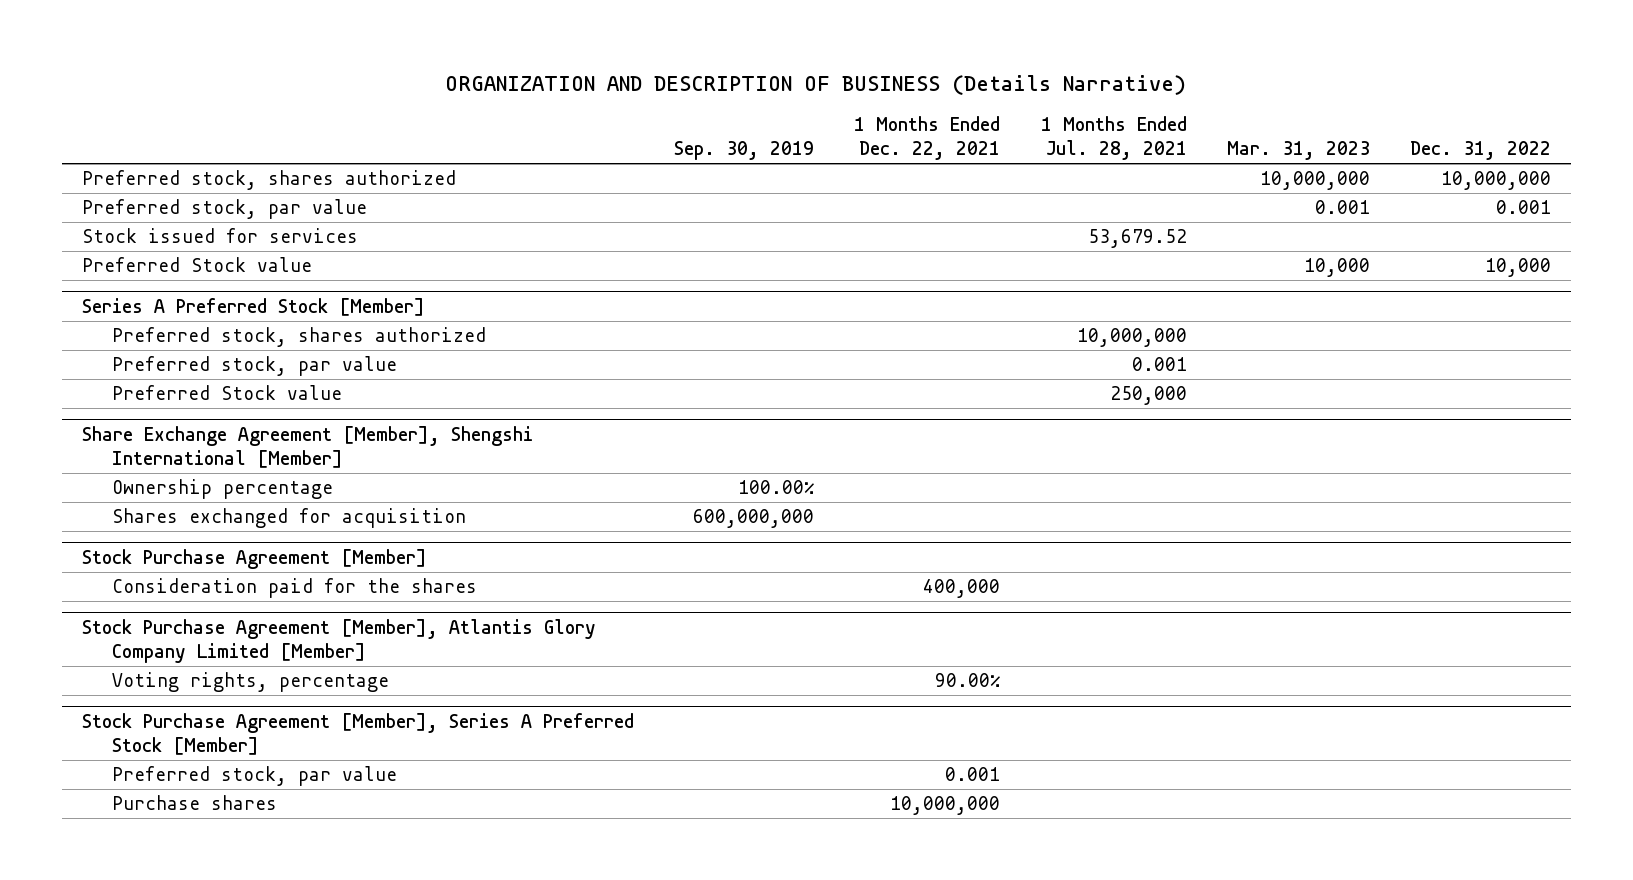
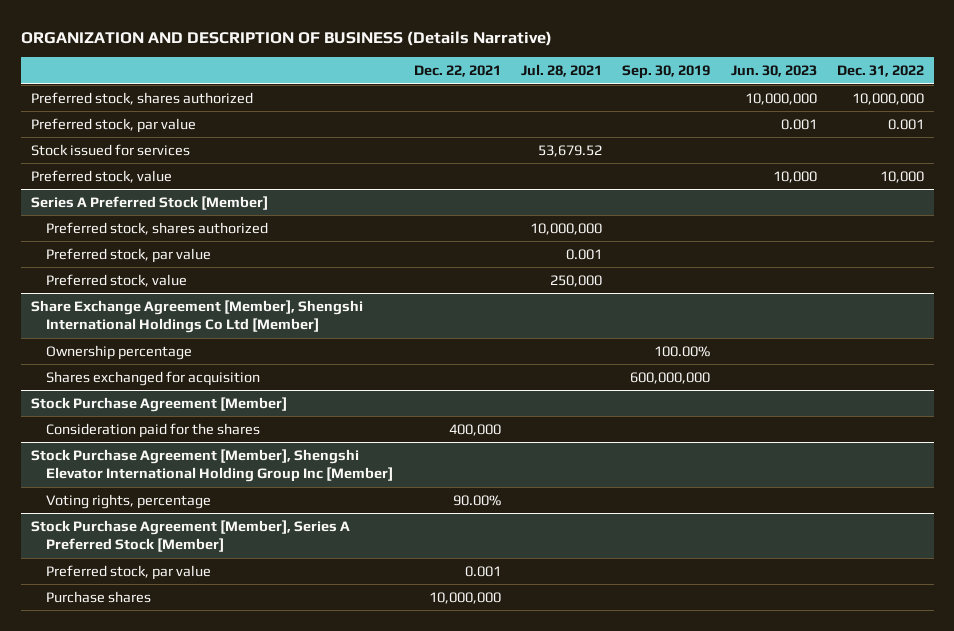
[854,116,1001,160] 1 Months Ended Dec. 22, 2021 -> none
[1040,116,1187,160] 1 Months Ended Jul. 28, 2021 -> none
[1226,140,1370,160] Mar. 31, 2023 -> none
none -> [413,65,501,78] Dec. 22, 2021
none -> [520,64,602,78] Jul. 28, 2021
none -> [730,65,817,78] Jun. 30, 2023
[82,257,313,273] Preferred Stock value -> [30,169,172,183] Preferred stock, value
[111,385,342,401] Preferred Stock value -> [46,273,188,287] Preferred stock, value
[82,426,534,468] Share Exchange Agreement [Member], Shengshi International [Member] -> [30,299,363,334] Share Exchange Agreement [Member], Shengshi International Holdings Co Ltd [Member]
[82,619,597,663] Stock Purchase Agreement [Member], Atlantis Glory Company Limited [Member] -> none
[111,672,389,693] Voting rights, percentage -> none
none -> [30,448,394,483] Stock Purchase Agreement [Member], Shengshi Elevator International Holding Group Inc [Member]
none -> [46,493,212,509] Voting rights, percentage

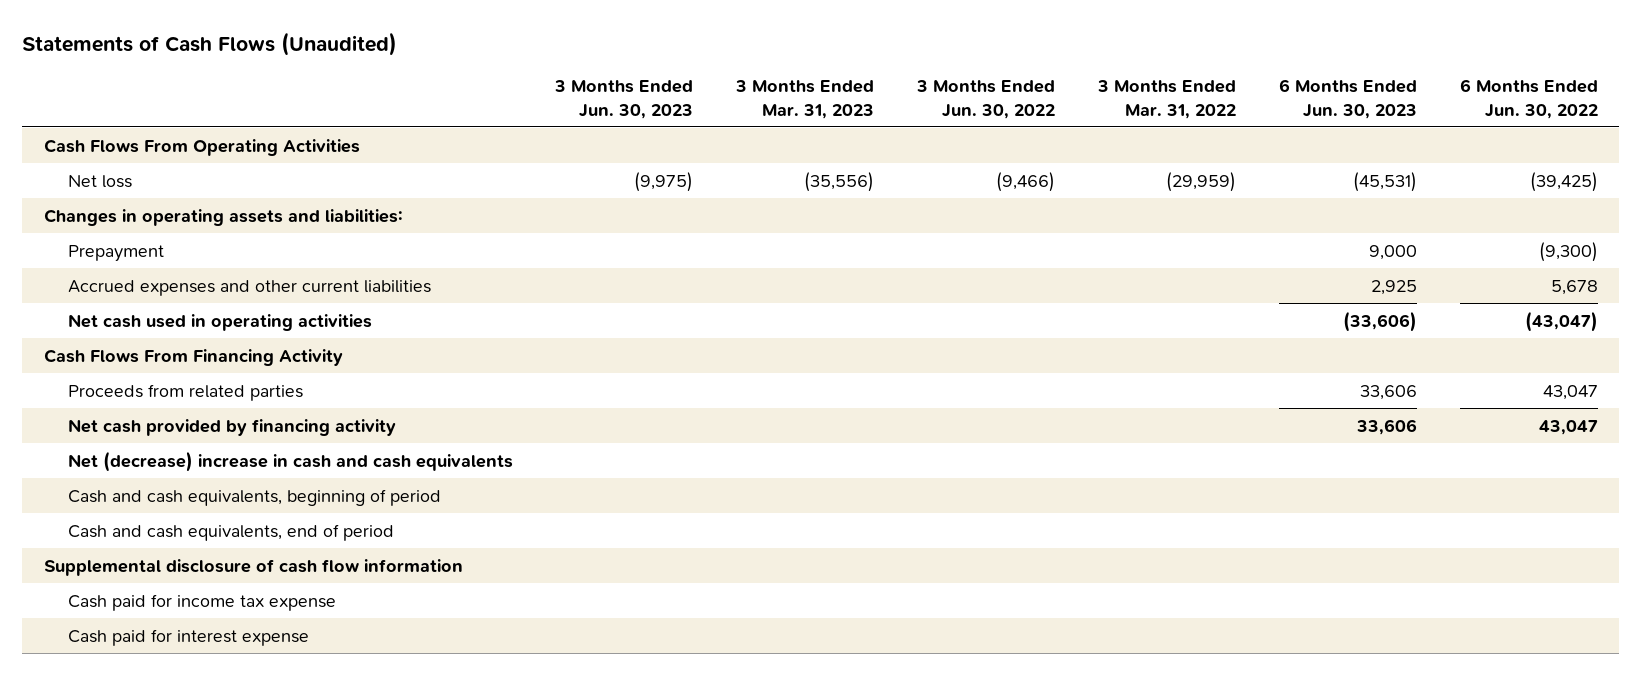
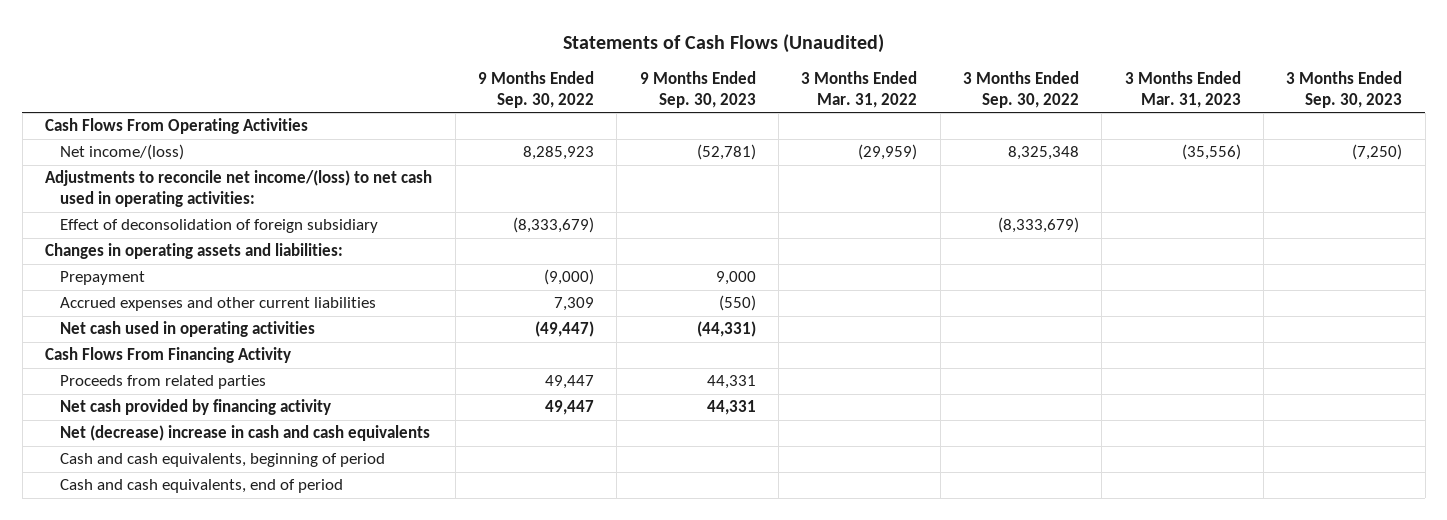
[554,80,694,119] 3 Months Ended Jun. 30, 2023 -> none
[916,80,1056,119] 3 Months Ended Jun. 30, 2022 -> none
[1278,79,1417,119] 6 Months Ended Jun. 30, 2023 -> none
[1459,79,1598,119] 6 Months Ended Jun. 30, 2022 -> none
none -> [477,70,594,108] 9 Months Ended Sep. 30, 2022
none -> [639,70,756,108] 9 Months Ended Sep. 30, 2023
none -> [962,70,1079,108] 3 Months Ended Sep. 30, 2022
none -> [1286,70,1403,108] 3 Months Ended Sep. 30, 2023
[67,174,132,188] Net loss -> [60,144,185,161] Net income/(loss)
none -> [45,170,433,208] Adjustments to reconcile net income/(loss) to net cash used in operating activities:
none -> [60,219,379,234] Effect of deconsolidation of foreign subsidiary
[43,558,463,576] Supplemental disclosure of cash flow information -> none
[67,593,336,611] Cash paid for income tax expense -> none
[67,628,309,646] Cash paid for interest expense -> none

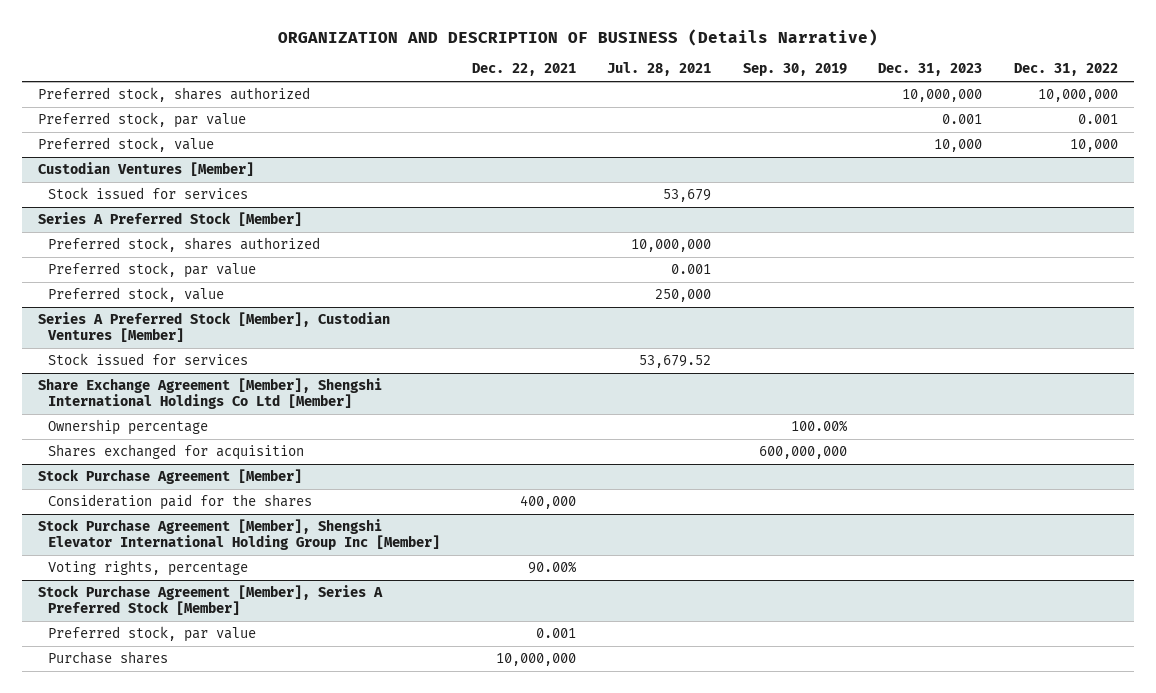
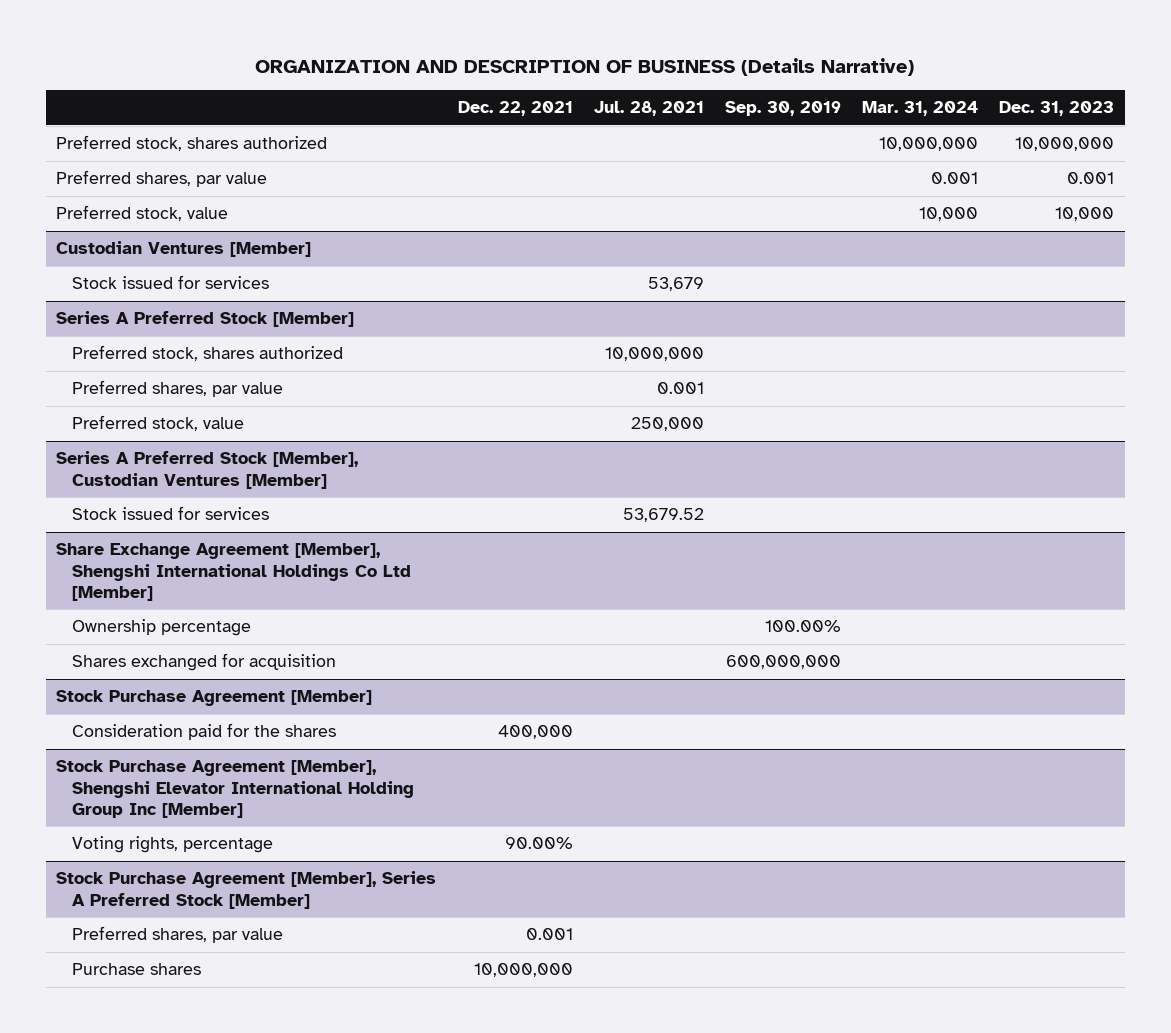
[1013,63,1118,77] Dec. 31, 2022 -> none
none -> [861,101,978,117] Mar. 31, 2024
[38,112,247,129] Preferred stock, par value -> [56,170,268,188] Preferred shares, par value
[47,262,256,279] Preferred stock, par value -> [72,380,284,398] Preferred shares, par value
[47,626,256,643] Preferred stock, par value -> [72,926,284,944] Preferred shares, par value

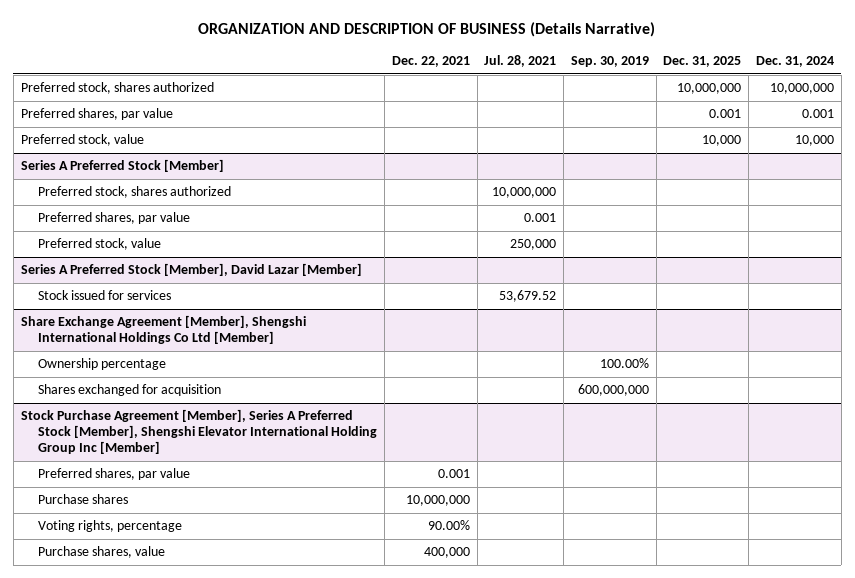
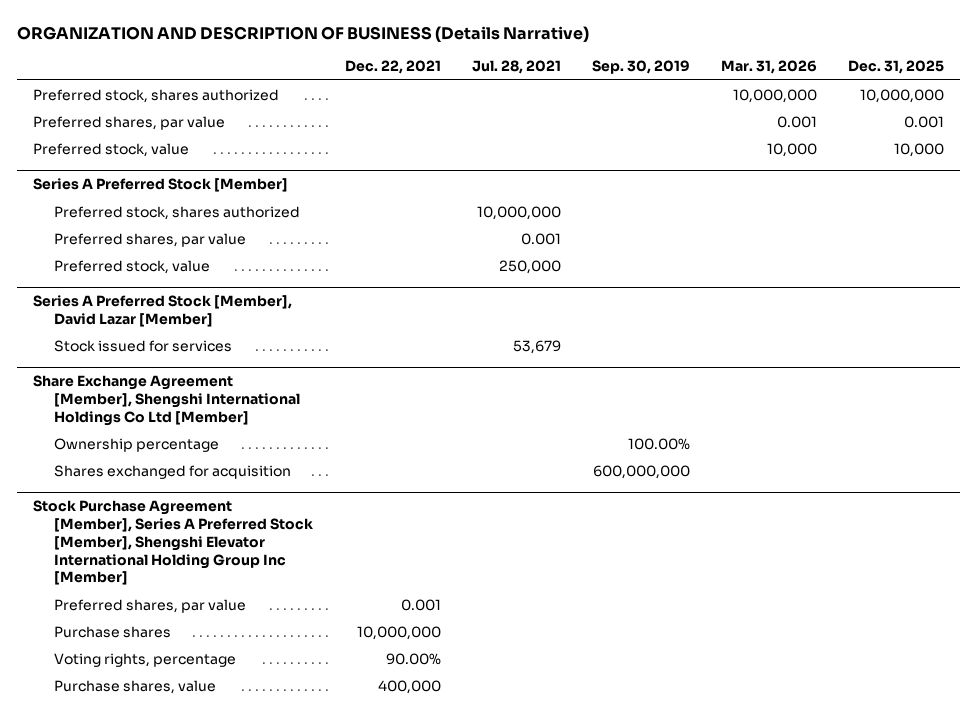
[755,56,834,68] Dec. 31, 2024 -> none
none -> [721,60,818,75] Mar. 31, 2026
[499,290,557,303] 53,679.52 -> [512,339,561,354] 53,679

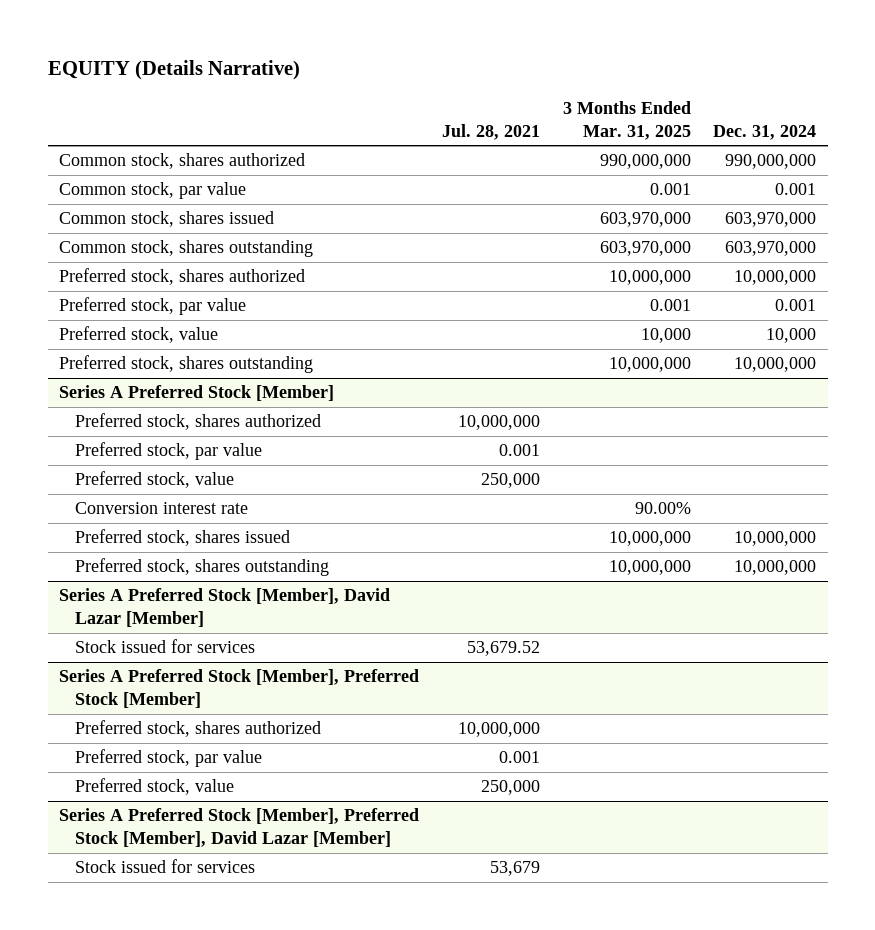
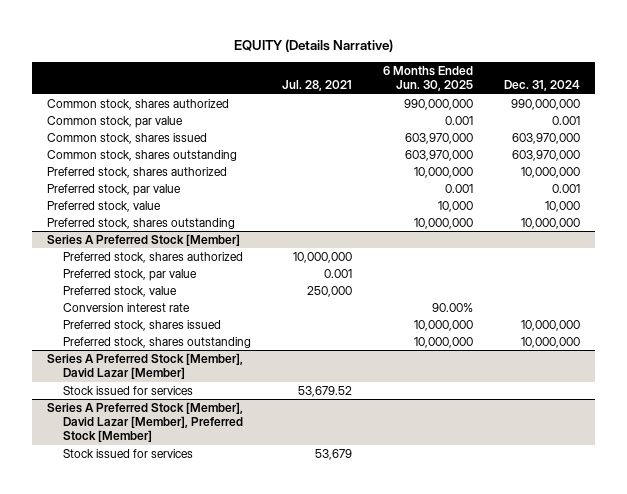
[562,100,691,140] 3 Months Ended Mar. 31, 2025 -> none
none -> [382,65,473,92] 6 Months Ended Jun. 30, 2025
[59,669,420,709] Series A Preferred Stock [Member], Preferred Stock [Member] -> none
[74,720,321,738] Preferred stock, shares authorized -> none
[74,749,262,768] Preferred stock, par value -> none
[74,778,234,796] Preferred stock, value -> none
[59,808,420,848] Series A Preferred Stock [Member], Preferred Stock [Member], David Lazar [Member] -> [47,401,244,443] Series A Preferred Stock [Member], David Lazar [Member], Preferred Stock [Member]

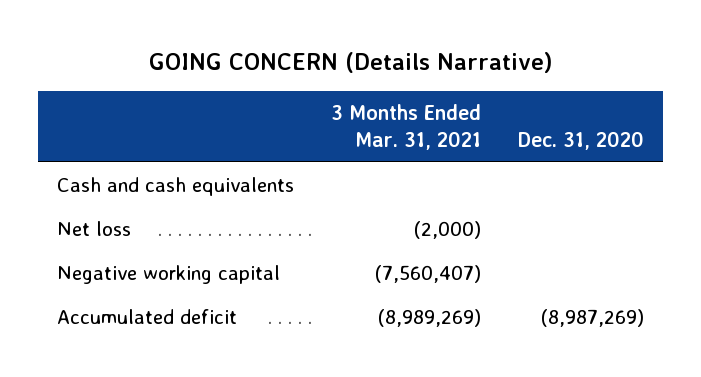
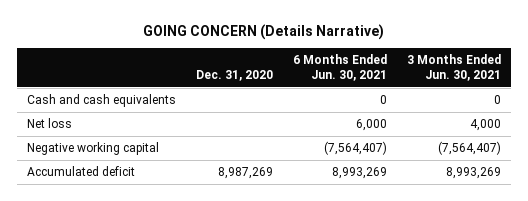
[331,104,482,151] 3 Months Ended Mar. 31, 2021 -> none
none -> [293,53,388,82] 6 Months Ended Jun. 30, 2021
none -> [407,53,502,82] 3 Months Ended Jun. 30, 2021
[541,308,645,327] (8,987,269) -> [218,167,274,180] 8,987,269

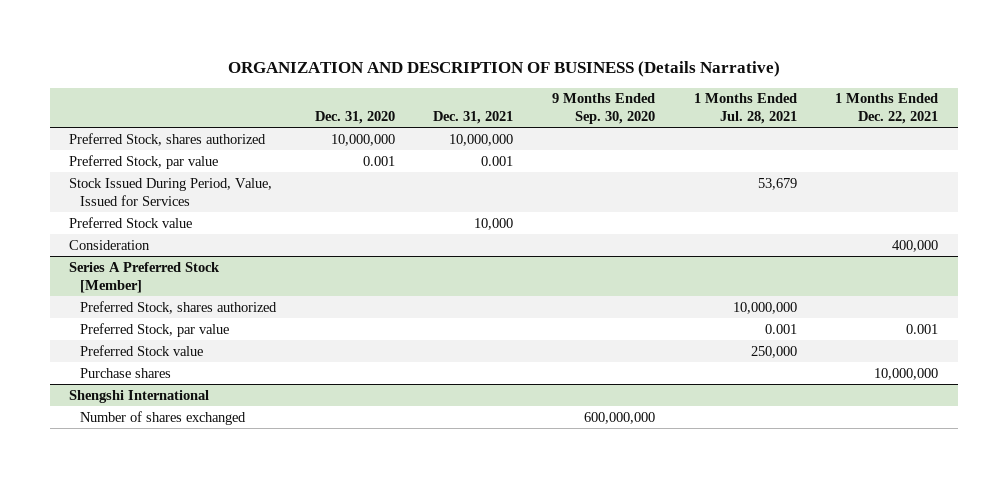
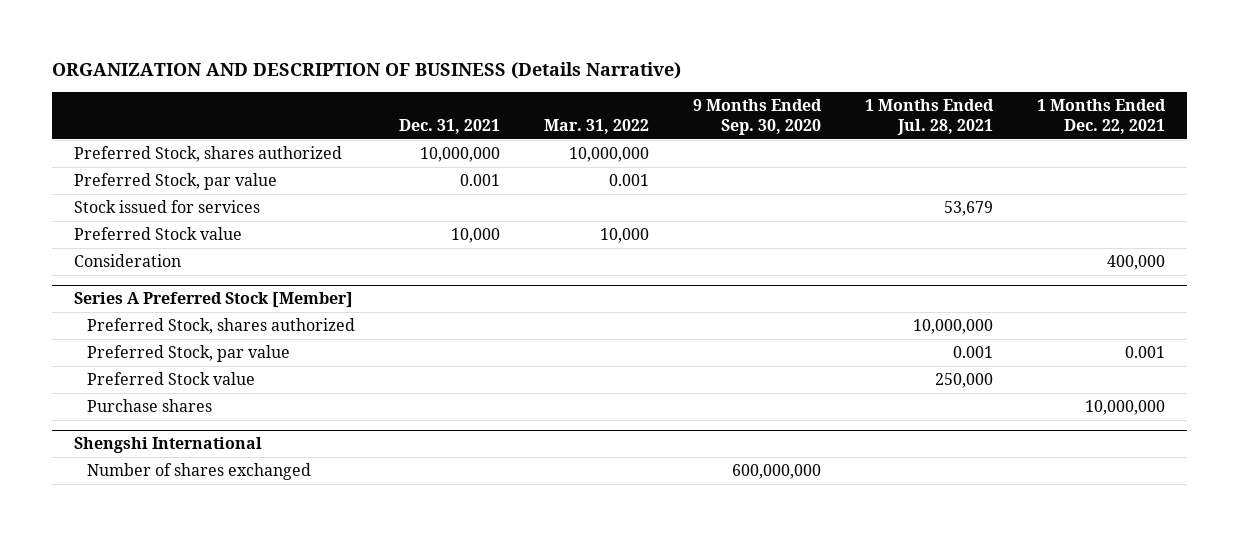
[314,111,395,125] Dec. 31, 2020 -> none
none -> [543,119,649,135] Mar. 31, 2022
[69,177,273,206] Stock Issued During Period, Value, Issued for Services -> [73,200,260,214] Stock issued for services

